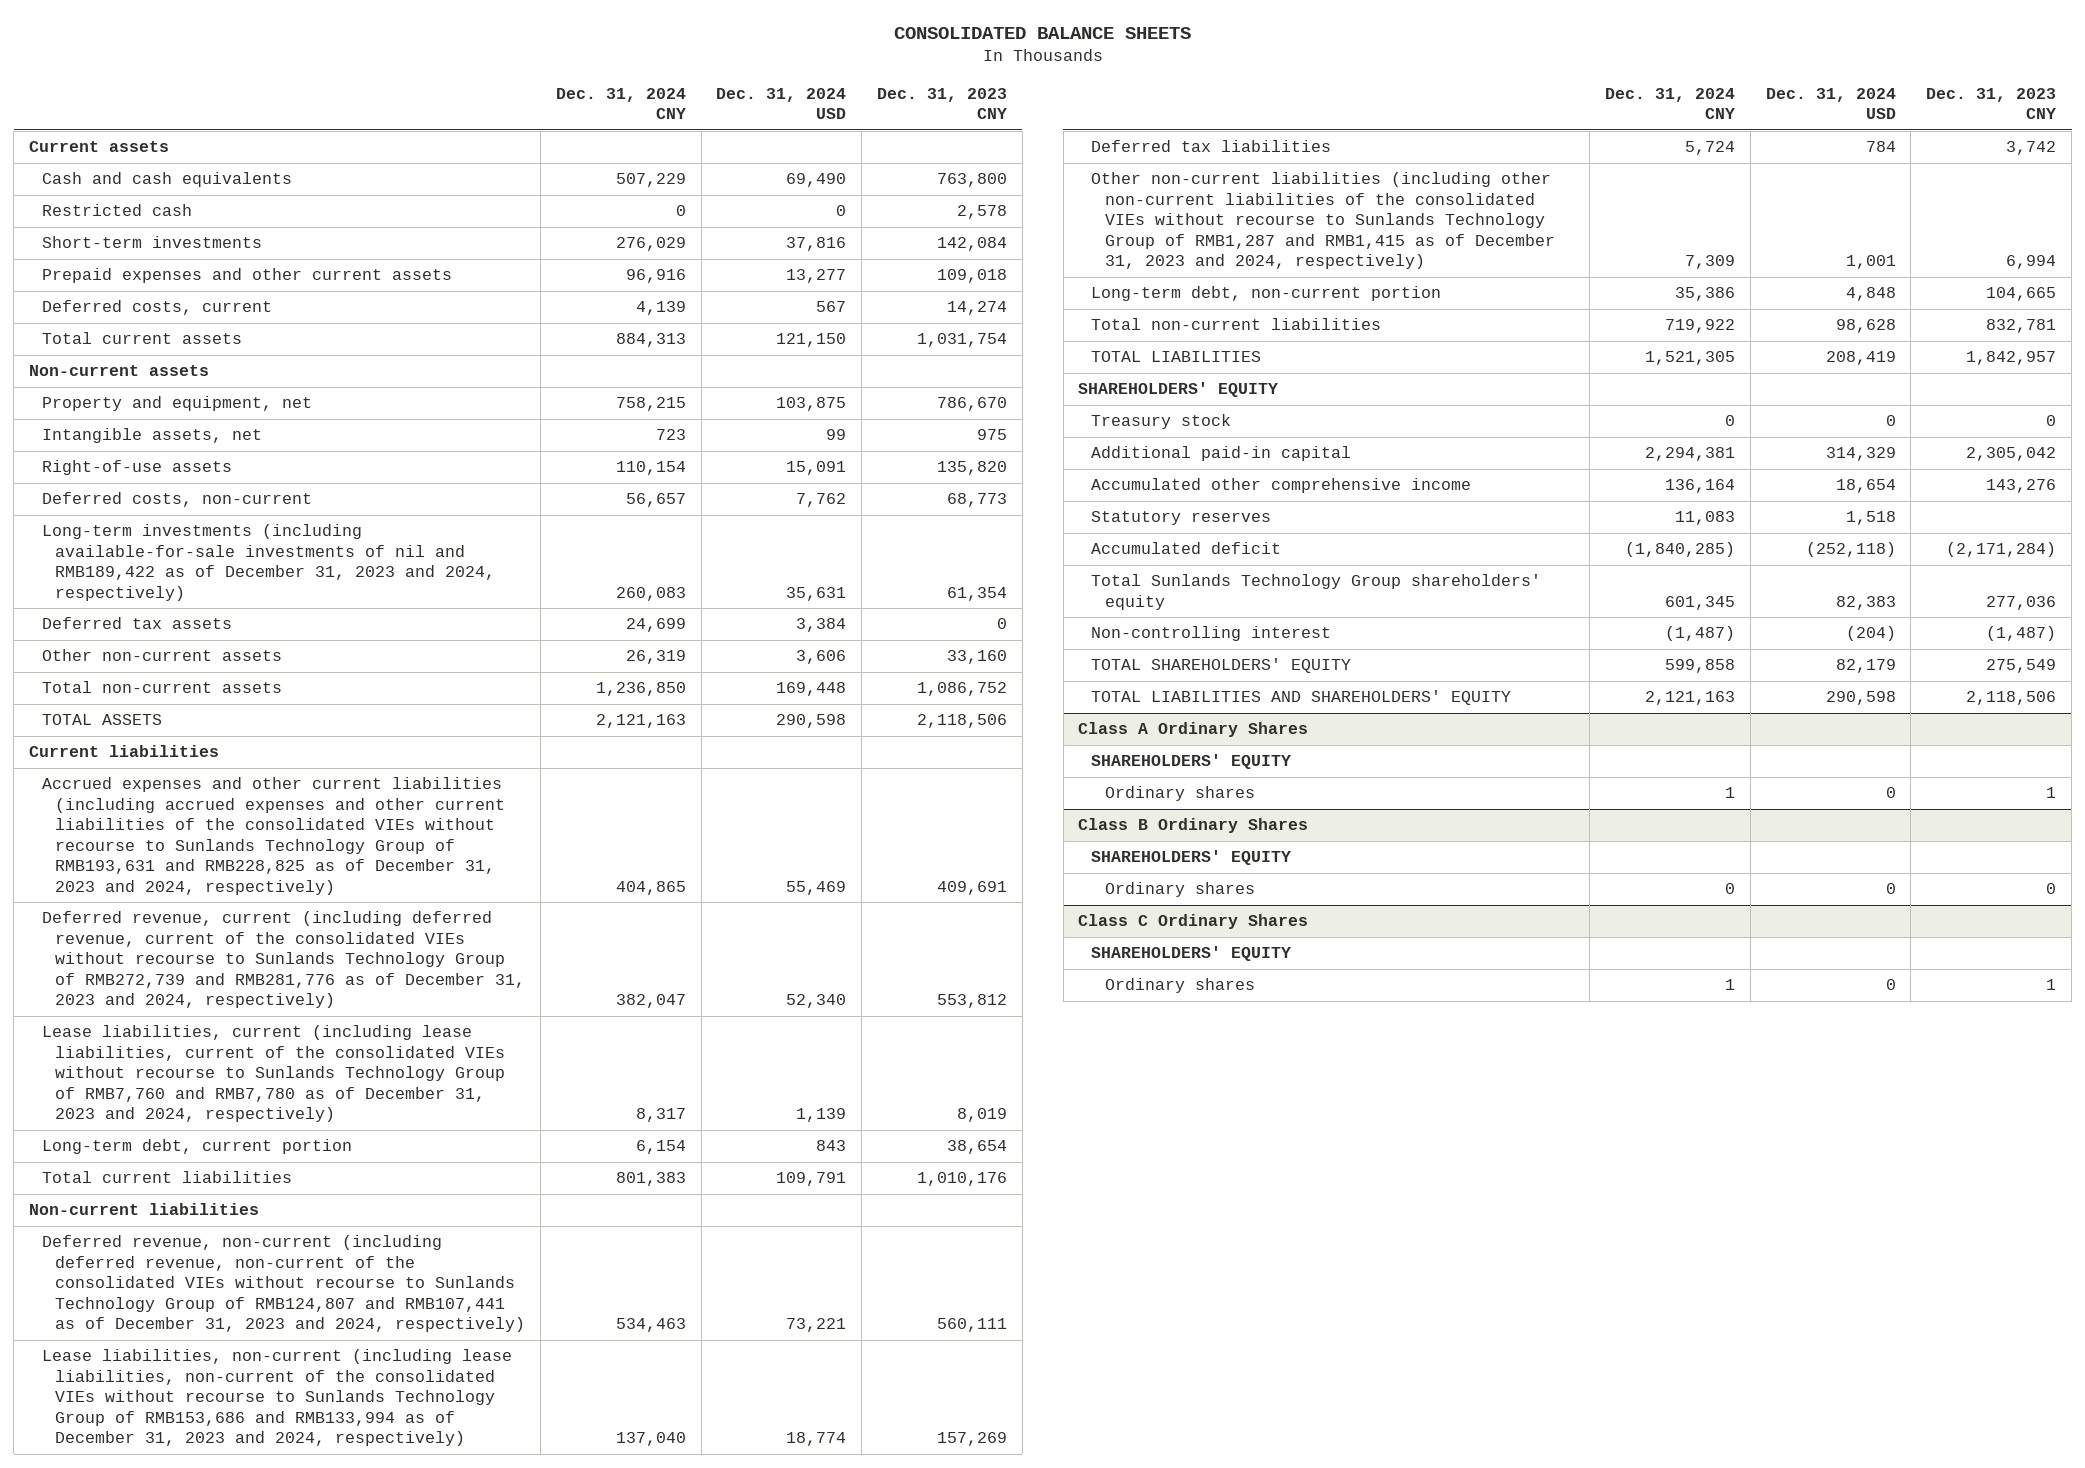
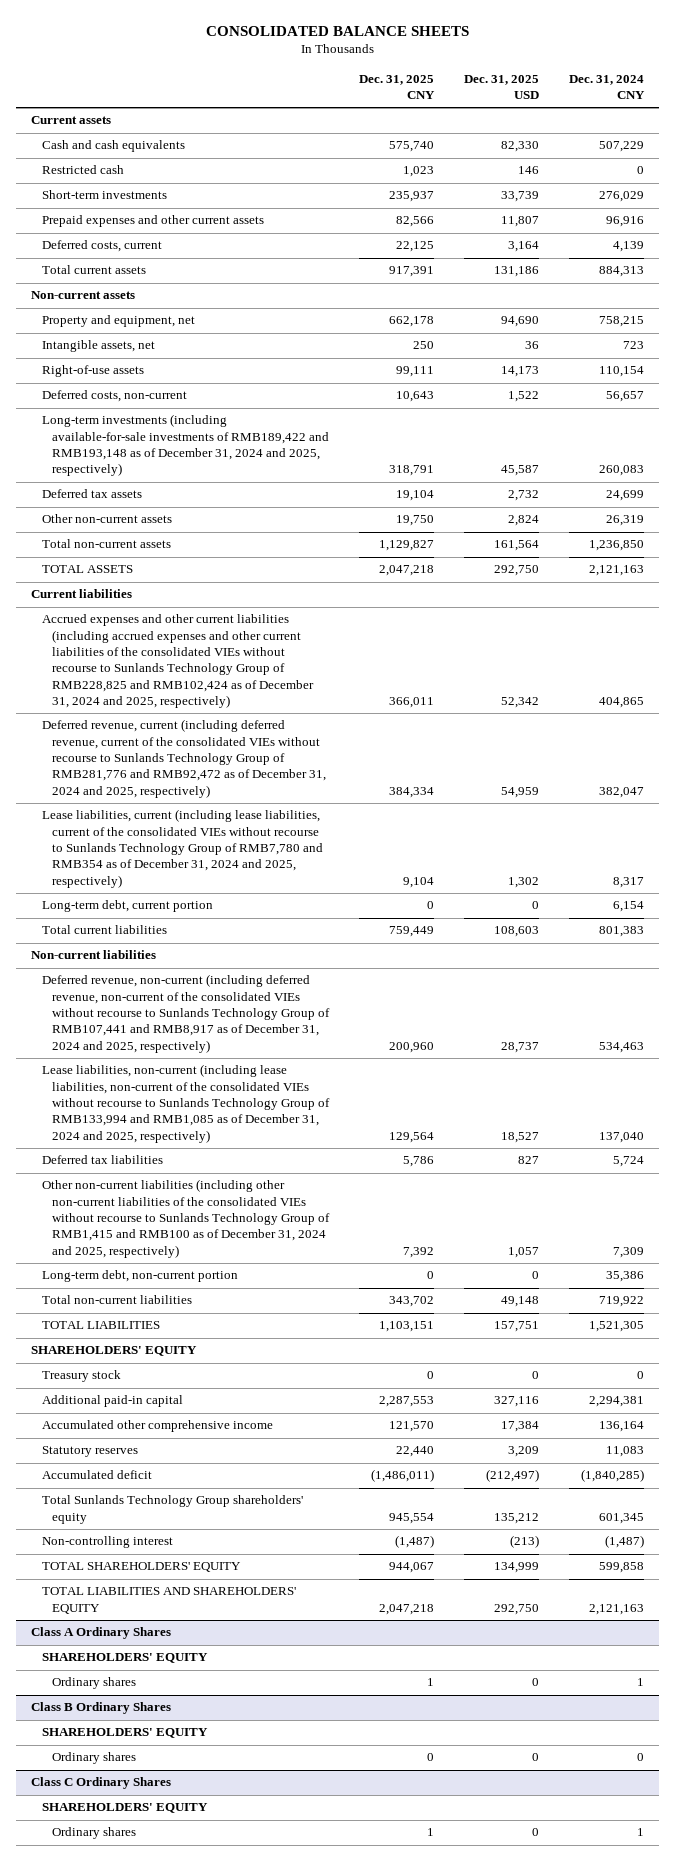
[716,87,847,120] Dec. 31, 2024 USD -> none
[876,87,1007,120] Dec. 31, 2023 CNY -> none
none -> [359,74,436,100] Dec. 31, 2025 CNY
none -> [464,74,540,100] Dec. 31, 2025 USD
[42,524,496,601] Long-term investments (including available-for-sale investments of nil and RMB189,422 as of December 31, 2023 and 2024, respectively) -> [41,414,330,477] Long-term investments (including available-for-sale investments of RMB189,422 and RMB193,148 as of December 31, 2024 and 2025, respectively)
[42,777,506,895] Accrued expenses and other current liabilities (including accrued expenses and other current liabilities of the consolidated VIEs without recourse to Sunlands Technology Group of RMB193,631 and RMB228,825 as of December 31, 2023 and 2024, respectively) -> [41,614,315,709] Accrued expenses and other current liabilities (including accrued expenses and other current liabilities of the consolidated VIEs without recourse to Sunlands Technology Group of RMB228,825 and RMB102,424 as of December 31, 2024 and 2025, respectively)
[42,911,526,1009] Deferred revenue, current (including deferred revenue, current of the consolidated VIEs without recourse to Sunlands Technology Group of RMB272,739 and RMB281,776 as of December 31, 2023 and 2024, respectively) -> [41,719,327,798] Deferred revenue, current (including deferred revenue, current of the consolidated VIEs without recourse to Sunlands Technology Group of RMB281,776 and RMB92,472 as of December 31, 2024 and 2025, respectively)
[42,1025,506,1123] Lease liabilities, current (including lease liabilities, current of the consolidated VIEs without recourse to Sunlands Technology Group of RMB7,760 and RMB7,780 as of December 31, 2023 and 2024, respectively) -> [41,809,324,888] Lease liabilities, current (including lease liabilities, current of the consolidated VIEs without recourse to Sunlands Technology Group of RMB7,780 and RMB354 as of December 31, 2024 and 2025, respectively)
[42,1235,526,1333] Deferred revenue, non-current (including deferred revenue, non-current of the consolidated VIEs without recourse to Sunlands Technology Group of RMB124,807 and RMB107,441 as of December 31, 2023 and 2024, respectively) -> [41,974,331,1053] Deferred revenue, non-current (including deferred revenue, non-current of the consolidated VIEs without recourse to Sunlands Technology Group of RMB107,441 and RMB8,917 as of December 31, 2024 and 2025, respectively)
[42,1349,513,1447] Lease liabilities, non-current (including lease liabilities, non-current of the consolidated VIEs without recourse to Sunlands Technology Group of RMB153,686 and RMB133,994 as of December 31, 2023 and 2024, respectively) -> [41,1064,331,1143] Lease liabilities, non-current (including lease liabilities, non-current of the consolidated VIEs without recourse to Sunlands Technology Group of RMB133,994 and RMB1,085 as of December 31, 2024 and 2025, respectively)
[1091,172,1555,270] Other non-current liabilities (including other non-current liabilities of the consolidated VIEs without recourse to Sunlands Technology Group of RMB1,287 and RMB1,415 as of December 31, 2023 and 2024, respectively) -> [41,1179,331,1258] Other non-current liabilities (including other non-current liabilities of the consolidated VIEs without recourse to Sunlands Technology Group of RMB1,415 and RMB100 as of December 31, 2024 and 2025, respectively)

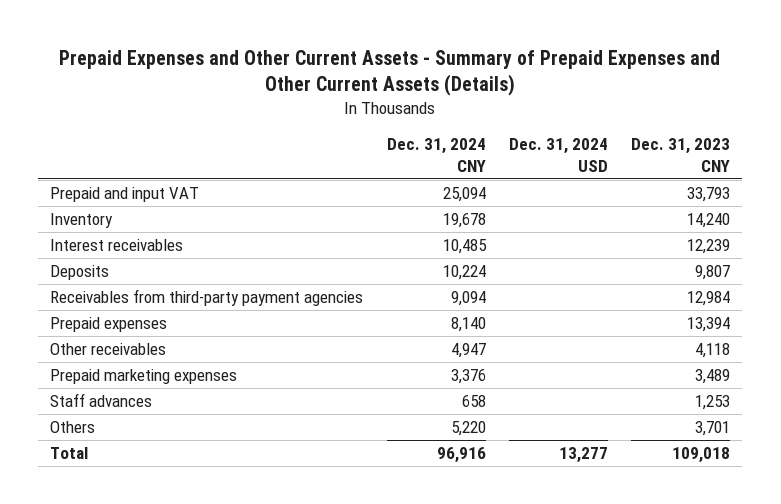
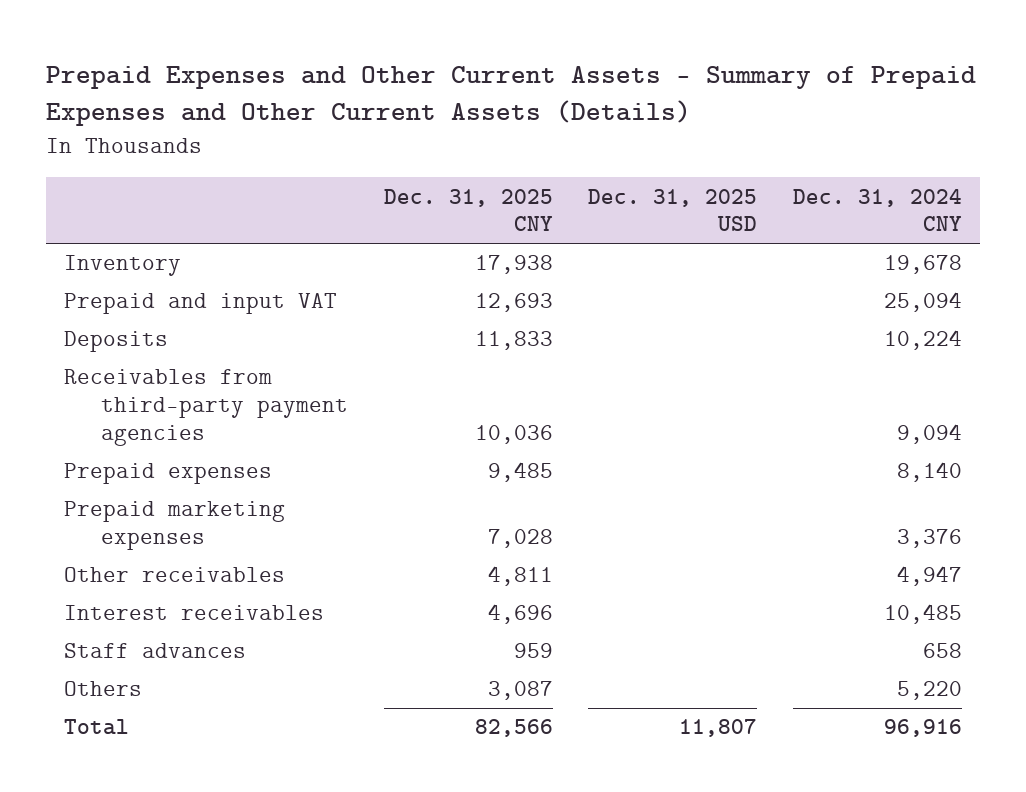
[508,138,608,172] Dec. 31, 2024 USD -> none
[631,138,731,172] Dec. 31, 2023 CNY -> none
none -> [383,188,553,232] Dec. 31, 2025 CNY
none -> [588,188,758,232] Dec. 31, 2025 USD
[50,187,200,203] Prepaid and input VAT -> [63,293,337,315] Prepaid and input VAT
[50,343,167,356] Other receivables -> [63,567,285,583] Other receivables
[50,239,184,252] Interest receivables -> [63,605,324,621] Interest receivables

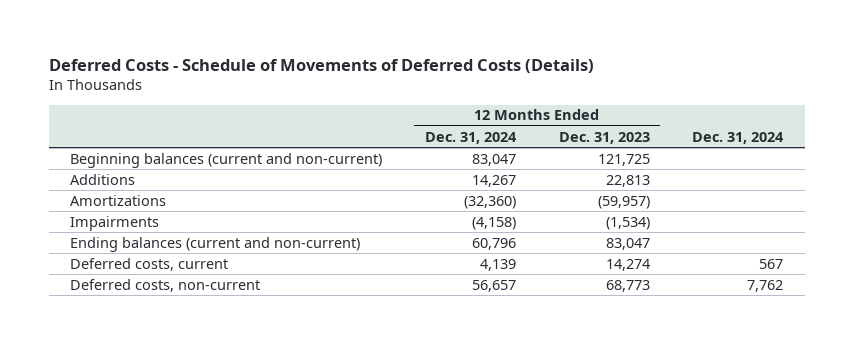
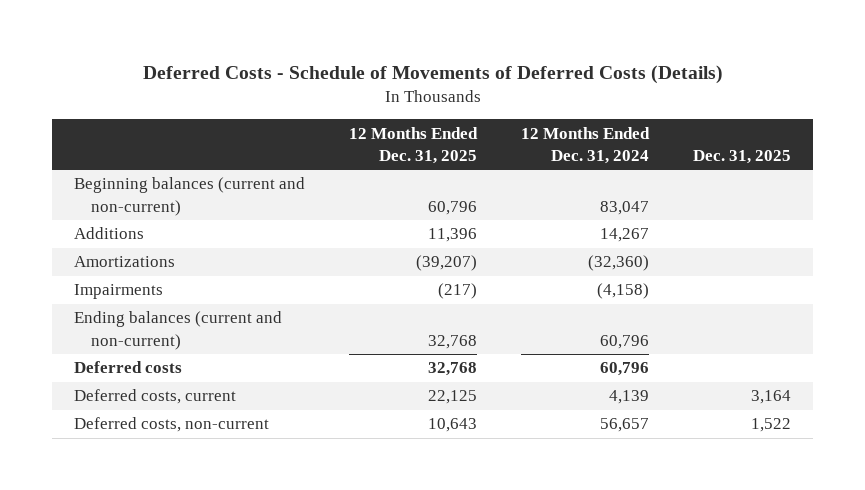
[558,131,650,144] Dec. 31, 2023 -> none
[692,131,785,144] Dec. 31, 2024 -> none
none -> [349,126,479,164] 12 Months Ended Dec. 31, 2025
none -> [692,149,791,164] Dec. 31, 2025
none -> [74,361,183,374] Deferred costs

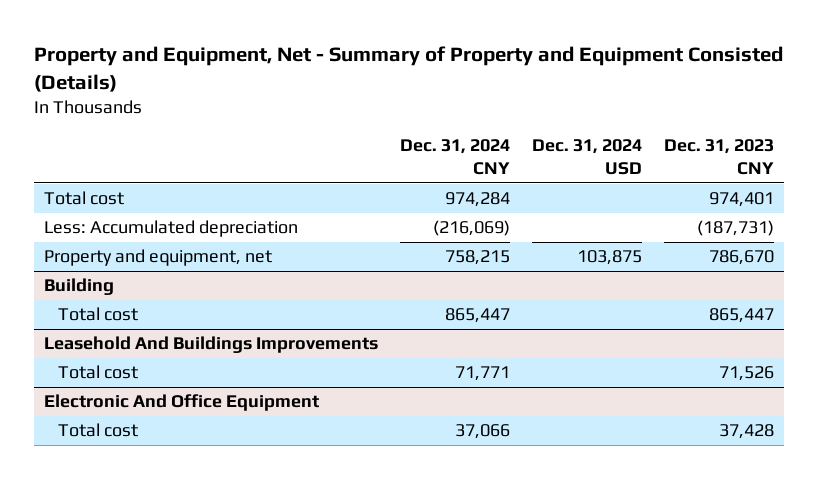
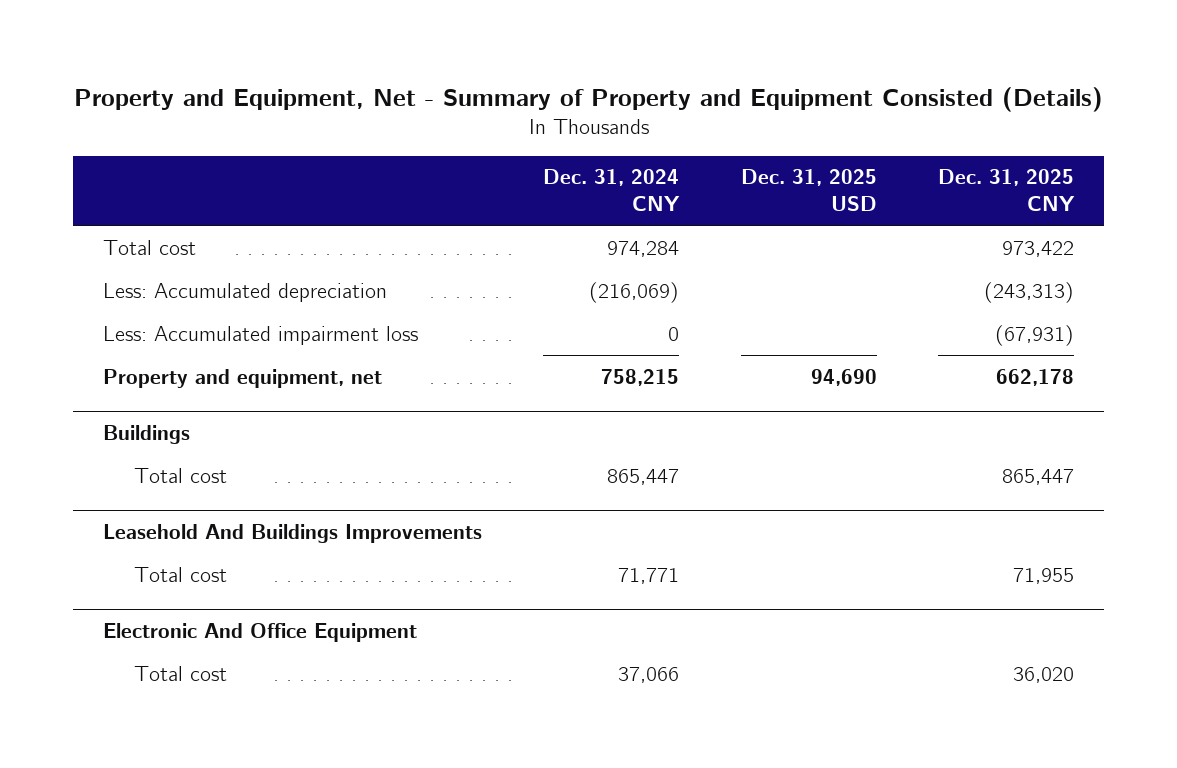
[531,139,642,175] Dec. 31, 2024 USD -> none
[663,139,774,175] Dec. 31, 2023 CNY -> none
none -> [740,169,877,212] Dec. 31, 2025 USD
none -> [937,169,1075,212] Dec. 31, 2025 CNY
none -> [103,325,419,345] Less: Accumulated impairment loss
[44,278,115,296] Building -> [103,425,191,445] Buildings

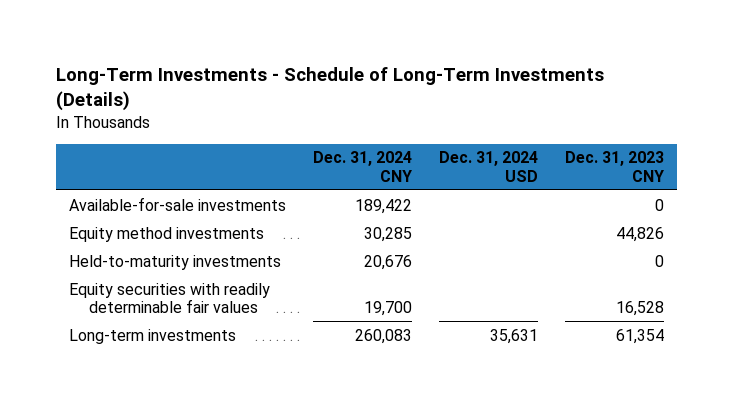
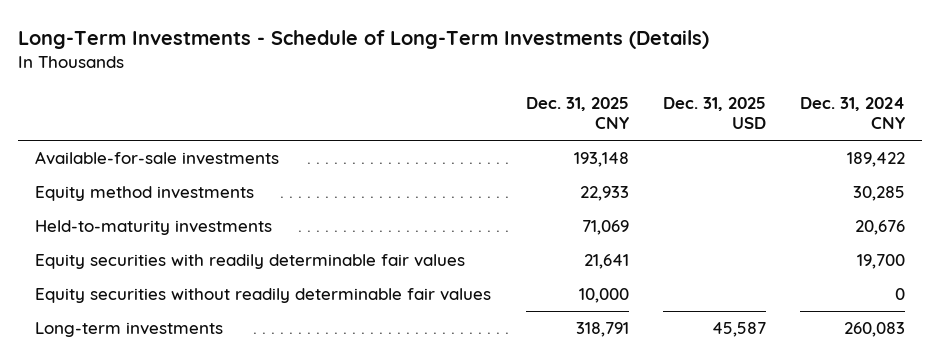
[439,151,539,182] Dec. 31, 2024 USD -> none
[564,151,664,182] Dec. 31, 2023 CNY -> none
none -> [525,96,629,130] Dec. 31, 2025 CNY
none -> [663,96,767,130] Dec. 31, 2025 USD
none -> [35,288,492,304] Equity securities without readily determinable fair values

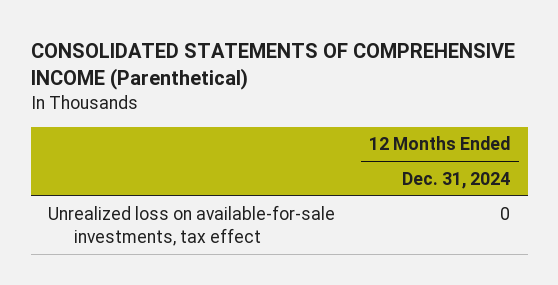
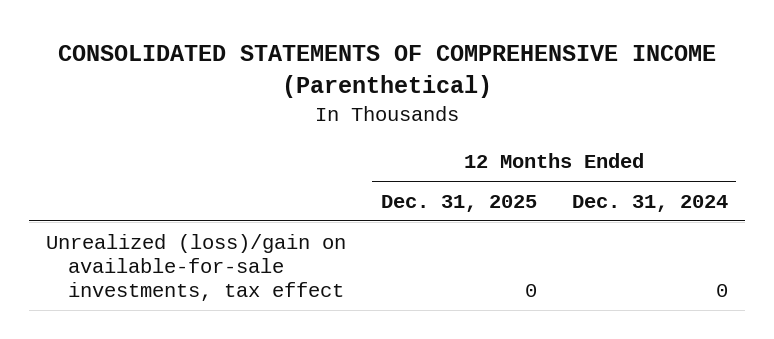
none -> [380,194,537,212] Dec. 31, 2025
[47,205,335,247] Unrealized loss on available-for-sale investments, tax effect -> [46,233,347,301] Unrealized (loss)/gain on available-for-sale investments, tax effect

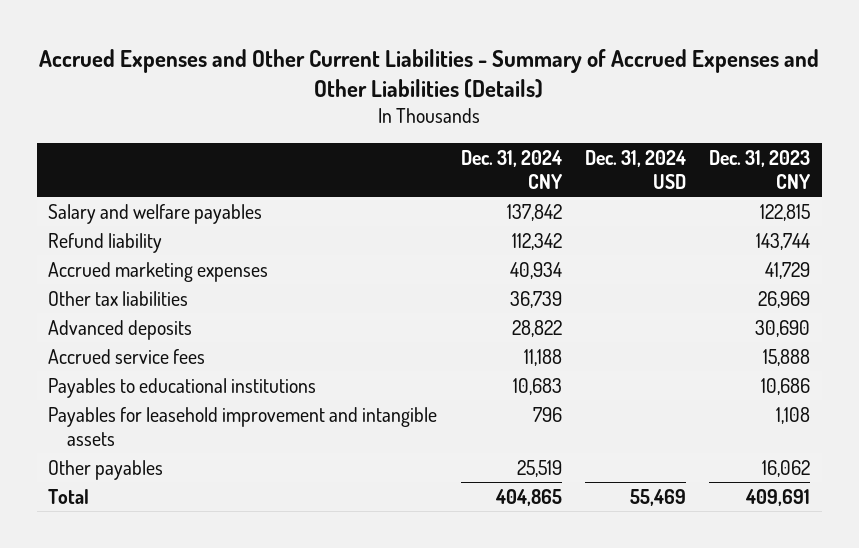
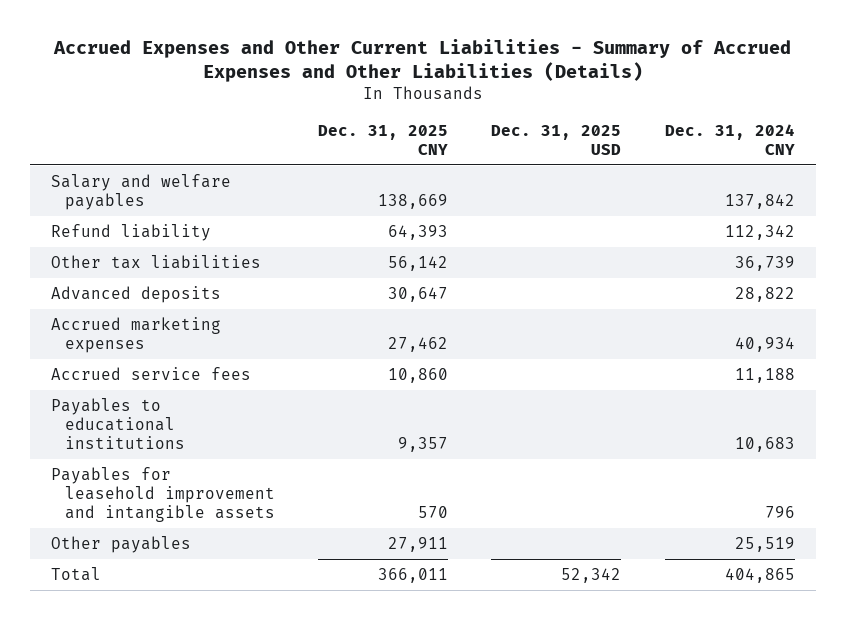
[585,149,687,189] Dec. 31, 2024 USD -> none
[709,149,812,189] Dec. 31, 2023 CNY -> none
none -> [318,124,449,155] Dec. 31, 2025 CNY
none -> [491,124,622,155] Dec. 31, 2025 USD
[48,261,269,282] Accrued marketing expenses -> [51,316,222,354] Accrued marketing expenses

